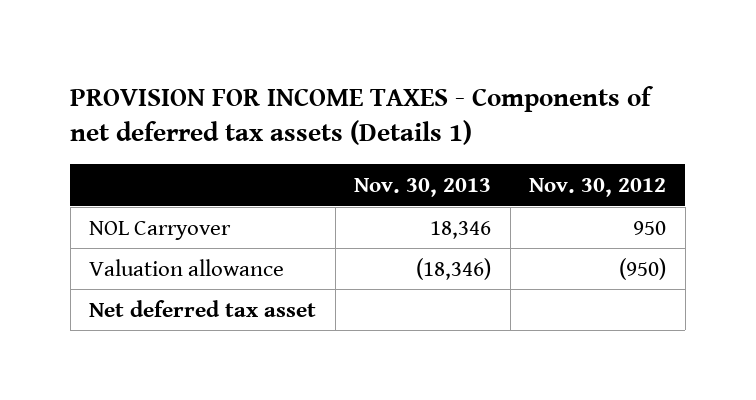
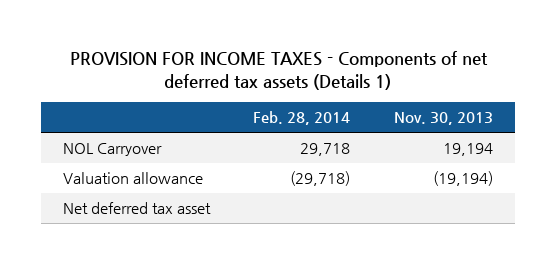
[529,178,667,198] Nov. 30, 2012 -> none
none -> [253,111,351,126] Feb. 28, 2014
[430,220,492,239] 18,346 -> [443,143,494,157] 19,194
[416,257,492,280] (18,346) -> [433,171,494,187] (19,194)

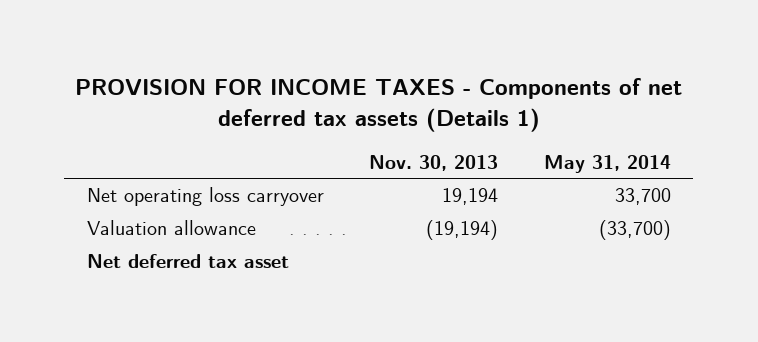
[253,111,351,126] Feb. 28, 2014 -> none
none -> [543,154,671,173] May 31, 2014
[62,143,162,157] NOL Carryover -> [87,187,325,207] Net operating loss carryover

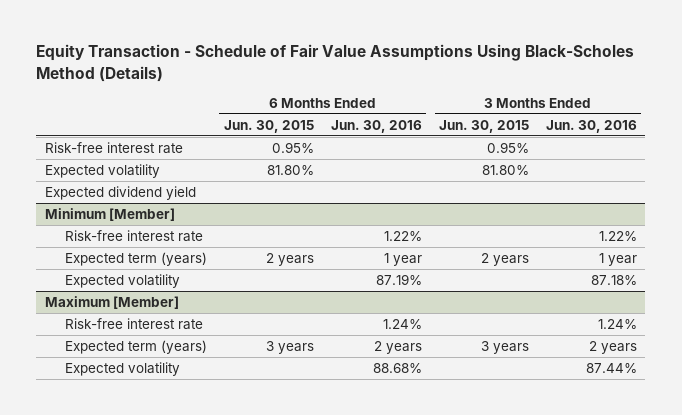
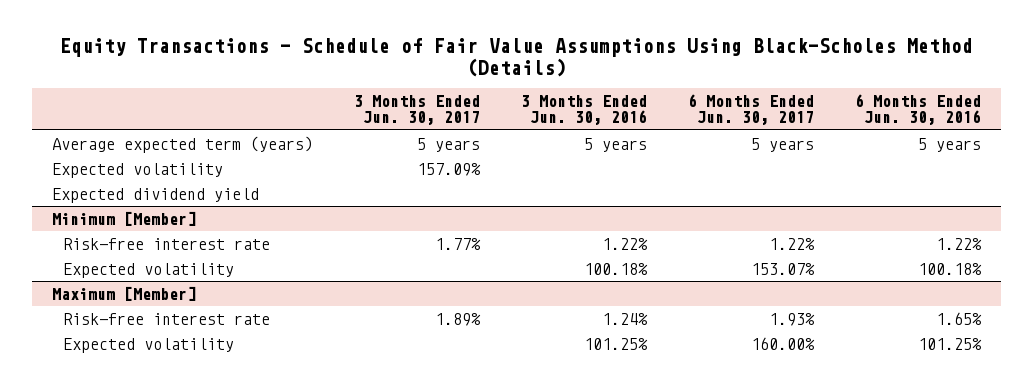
[36,44,635,82] Equity Transaction - Schedule of Fair Value Assumptions Using Black-Scholes Method (Details) -> [59,38,973,77] Equity Transactions - Schedule of Fair Value Assumptions Using Black-Scholes Method (Details)
[223,119,314,133] Jun. 30, 2015 -> none
[438,119,529,133] Jun. 30, 2015 -> none
none -> [354,95,481,126] 3 Months Ended Jun. 30, 2017
none -> [687,94,814,126] 6 Months Ended Jun. 30, 2017
[44,141,183,154] Risk-free interest rate -> none
none -> [52,135,314,153] Average expected term (years)
[64,251,207,266] Expected term (years) -> none
[375,273,422,285] 87.19% -> [917,262,982,275] 100.18%
[590,274,637,285] 87.18% -> [584,262,649,275] 100.18%
[64,339,207,354] Expected term (years) -> none
[382,318,422,329] 1.24% -> [935,311,982,325] 1.65%
[372,362,422,373] 88.68% -> [917,337,982,350] 101.25%
[585,362,637,373] 87.44% -> [584,337,649,350] 101.25%

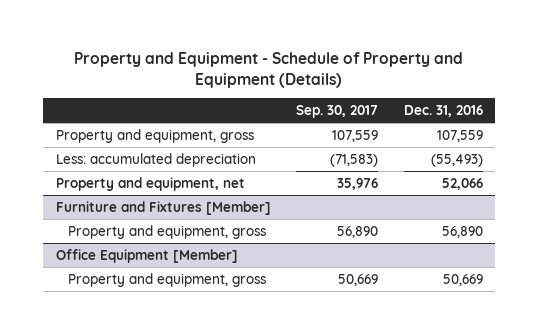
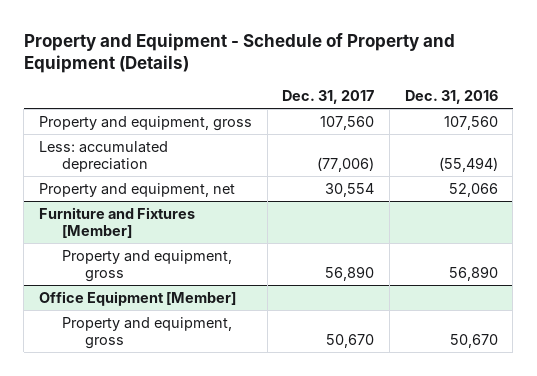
[296,105,379,119] Sep. 30, 2017 -> none
none -> [282,90,375,105] Dec. 31, 2017
[436,129,483,142] 107,559 -> [443,115,498,130] 107,560
[430,153,483,167] (55,493) -> [438,156,498,172] (55,494)
[442,273,483,286] 50,669 -> [449,333,498,348] 50,670

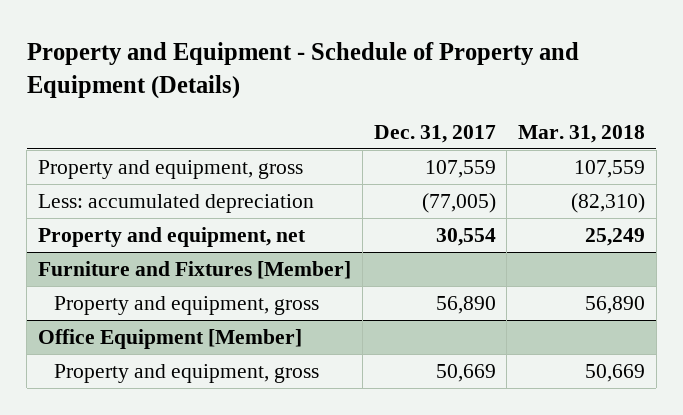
[404,90,498,105] Dec. 31, 2016 -> none
none -> [518,124,646,143] Mar. 31, 2018
[320,115,375,130] 107,560 -> [424,159,496,178] 107,559
[317,156,375,172] (77,006) -> [421,192,496,213] (77,005)
[326,333,375,348] 50,670 -> [435,363,496,382] 50,669

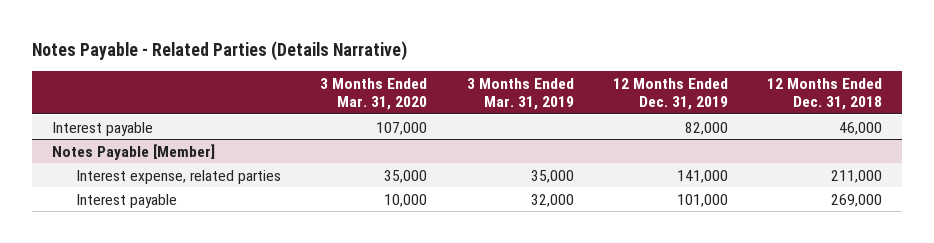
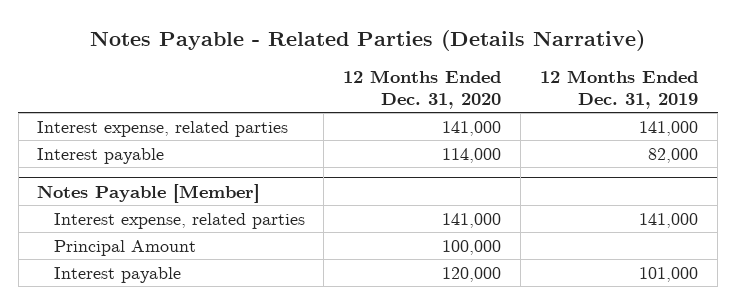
[320,77,428,111] 3 Months Ended Mar. 31, 2020 -> none
[466,77,574,111] 3 Months Ended Mar. 31, 2019 -> none
[767,77,883,111] 12 Months Ended Dec. 31, 2018 -> none
none -> [343,69,502,109] 12 Months Ended Dec. 31, 2020
none -> [37,120,289,137] Interest expense, related parties
none -> [53,239,196,256] Principal Amount

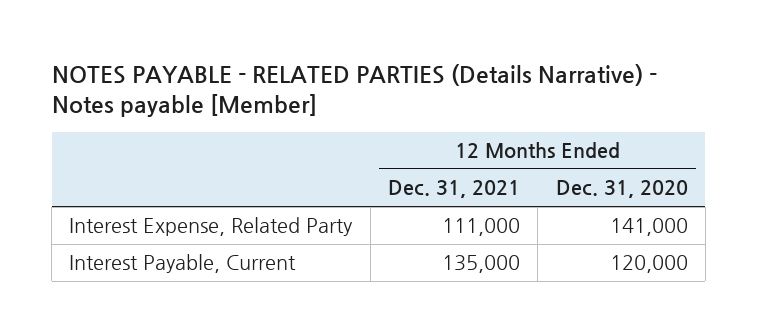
[89,29,645,51] Notes Payable - Related Parties (Details Narrative) -> [51,63,657,118] NOTES PAYABLE - RELATED PARTIES (Details Narrative) - Notes payable [Member]
[540,69,699,109] 12 Months Ended Dec. 31, 2019 -> none
none -> [387,180,520,199] Dec. 31, 2021
[37,183,261,203] Notes Payable [Member] -> none
[53,212,305,229] Interest expense, related parties -> none
[53,239,196,256] Principal Amount -> none
[53,266,181,283] Interest payable -> none
[37,120,289,137] Interest expense, related parties -> [69,217,354,237] Interest Expense, Related Party
[37,147,165,164] Interest payable -> [69,254,297,274] Interest Payable, Current
[442,147,502,163] 114,000 -> [609,255,688,274] 120,000

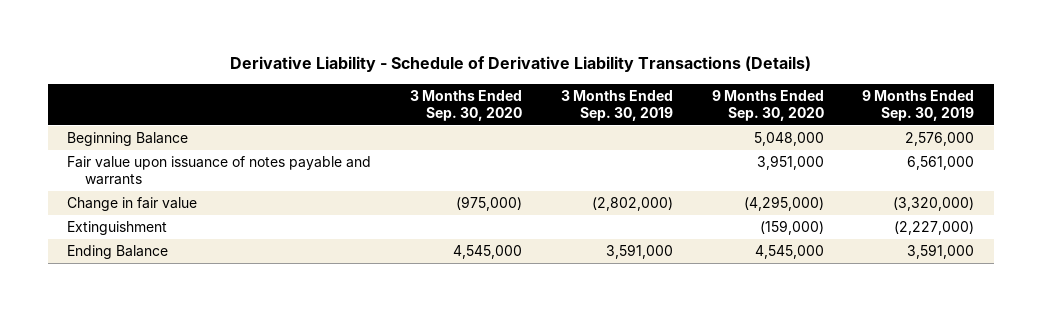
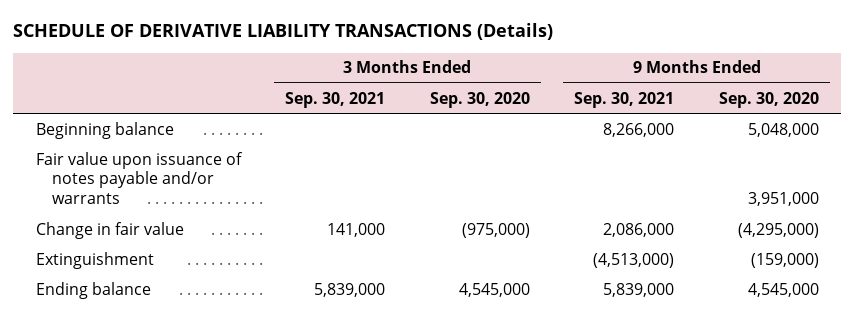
[229,56,811,73] Derivative Liability - Schedule of Derivative Liability Transactions (Details) -> [13,23,554,41] SCHEDULE OF DERIVATIVE LIABILITY TRANSACTIONS (Details)
[560,89,673,121] 3 Months Ended Sep. 30, 2019 -> none
[862,89,975,121] 9 Months Ended Sep. 30, 2019 -> none
none -> [285,91,386,108] Sep. 30, 2021
none -> [574,91,675,108] Sep. 30, 2021
[67,132,189,147] Beginning Balance -> [35,121,174,139] Beginning balance
[67,156,372,186] Fair value upon issuance of notes payable and warrants -> [35,151,243,205] Fair value upon issuance of notes payable and/or warrants
[67,245,169,260] Ending Balance -> [35,281,151,299] Ending balance

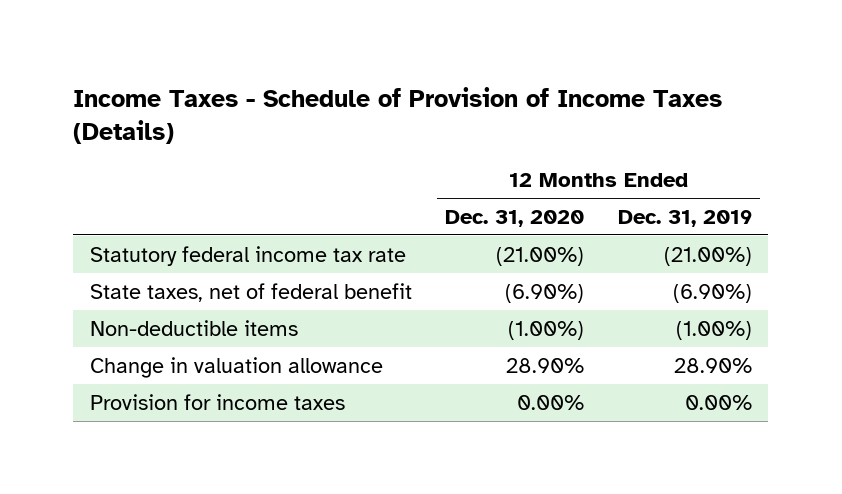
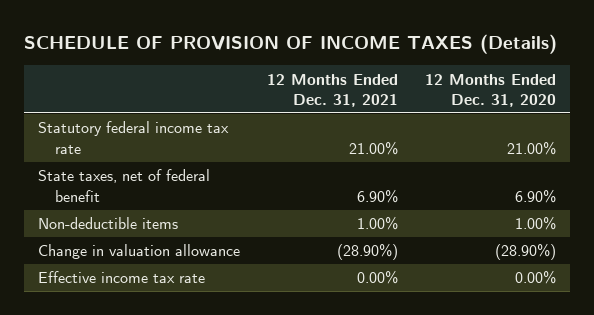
[73,86,723,144] Income Taxes - Schedule of Provision of Income Taxes (Details) -> [24,34,558,55] SCHEDULE OF PROVISION OF INCOME TAXES (Details)
[617,209,752,227] Dec. 31, 2019 -> none
none -> [267,73,399,107] 12 Months Ended Dec. 31, 2021
[496,246,585,266] (21.00%) -> [507,140,557,155] 21.00%
[505,283,585,303] (6.90%) -> [515,188,557,203] 6.90%
[508,320,585,340] (1.00%) -> [515,216,557,231] 1.00%
[506,357,585,373] 28.90% -> [495,243,557,261] (28.90%)
[90,393,346,410] Provision for income taxes -> [37,271,205,284] Effective income tax rate

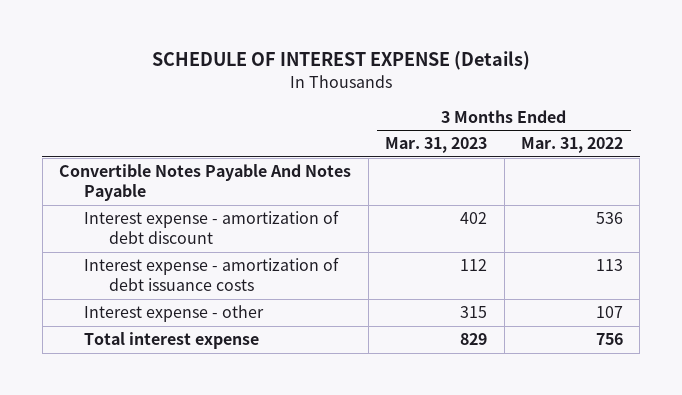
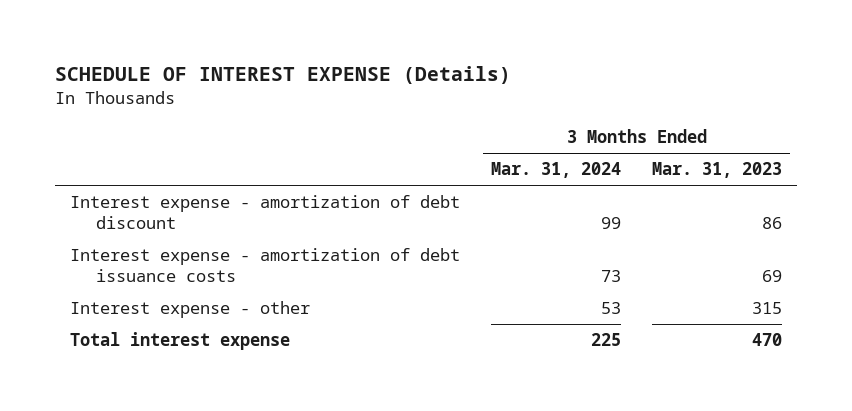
[520,137,623,154] Mar. 31, 2022 -> none
none -> [491,162,622,179] Mar. 31, 2024
[59,164,352,202] Convertible Notes Payable And Notes Payable -> none
[460,212,488,225] 402 -> [762,217,783,230] 86
[460,259,488,272] 112 -> [762,270,783,283] 69
[460,333,488,346] 829 -> [752,333,783,347] 470

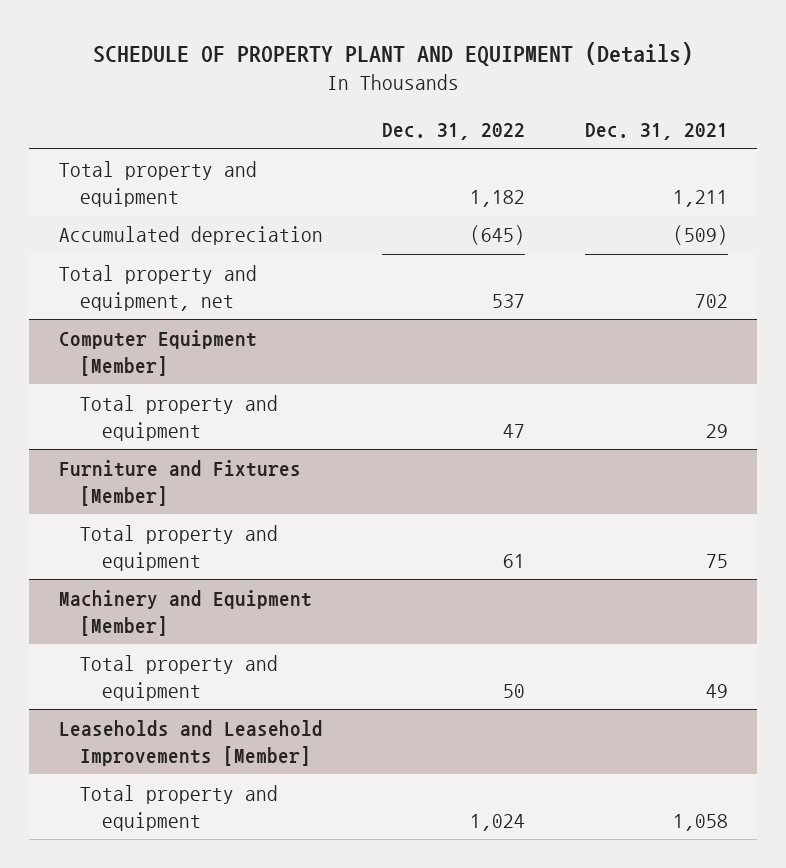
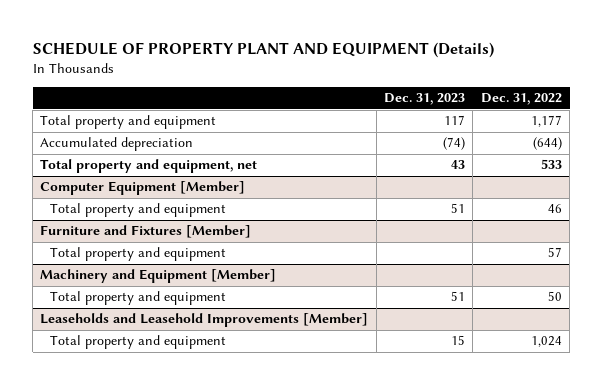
[584,123,728,141] Dec. 31, 2021 -> none
none -> [384,93,466,106] Dec. 31, 2023
[470,189,526,207] 1,182 -> [530,115,562,128] 1,177
[470,224,526,245] (645) -> [532,137,562,151] (644)
[492,293,526,308] 537 -> [540,159,562,170] 533
[503,423,526,438] 47 -> [547,204,562,214] 46
[503,553,526,568] 61 -> [547,247,562,258] 57

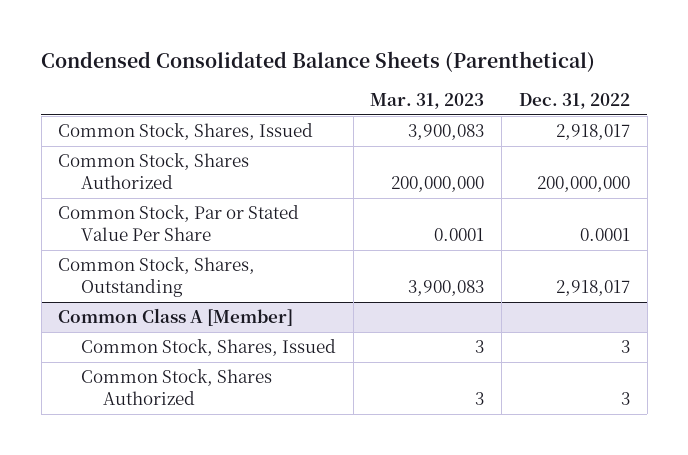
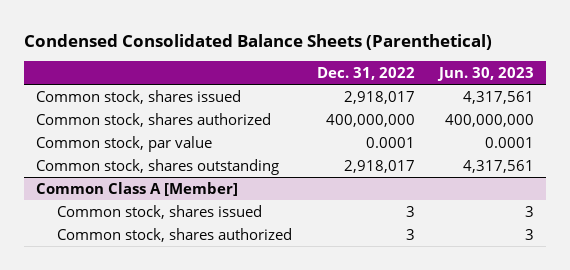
[370,92,485,109] Mar. 31, 2023 -> none
none -> [437,67,535,82] Jun. 30, 2023
[58,123,314,141] Common Stock, Shares, Issued -> [36,89,242,104] Common stock, shares issued
[58,153,250,190] Common Stock, Shares Authorized -> [36,112,272,127] Common stock, shares authorized
[536,176,630,193] 200,000,000 -> [325,113,415,127] 400,000,000
[58,205,300,242] Common Stock, Par or Stated Value Per Share -> [36,135,213,152] Common stock, par value
[58,257,256,298] Common Stock, Shares, Outstanding -> [36,158,280,175] Common stock, shares outstanding
[80,339,336,357] Common Stock, Shares, Issued -> [57,204,263,219] Common stock, shares issued
[80,369,272,406] Common Stock, Shares Authorized -> [57,227,293,242] Common stock, shares authorized

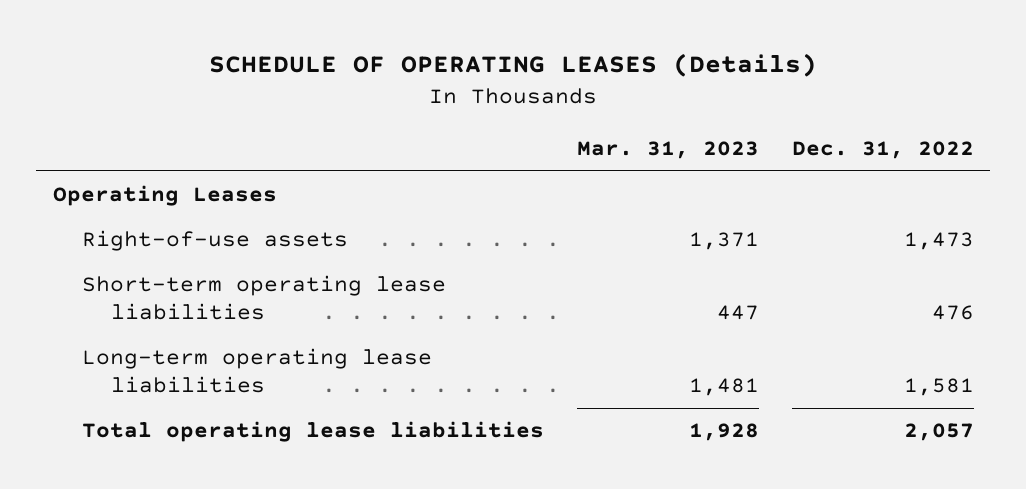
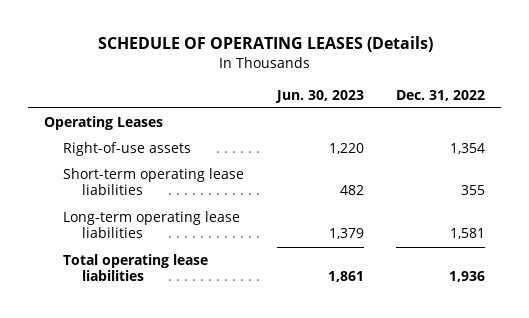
[576,140,759,159] Mar. 31, 2023 -> none
none -> [274,89,364,103] Jun. 30, 2023
[903,232,974,251] 1,473 -> [450,143,486,155] 1,354
[931,305,974,321] 476 -> [461,185,486,196] 355
[903,423,974,442] 2,057 -> [449,271,486,283] 1,936

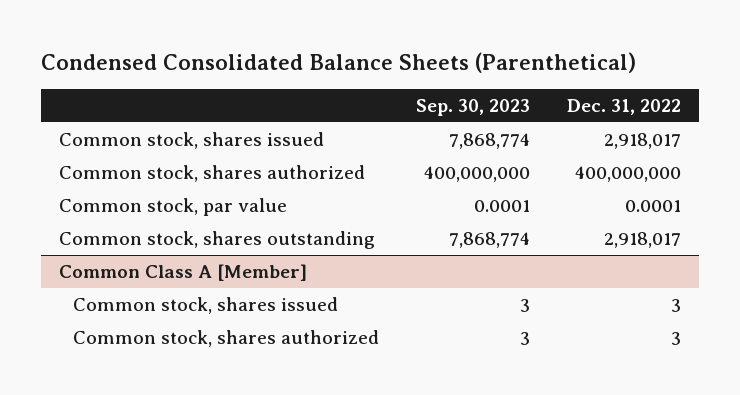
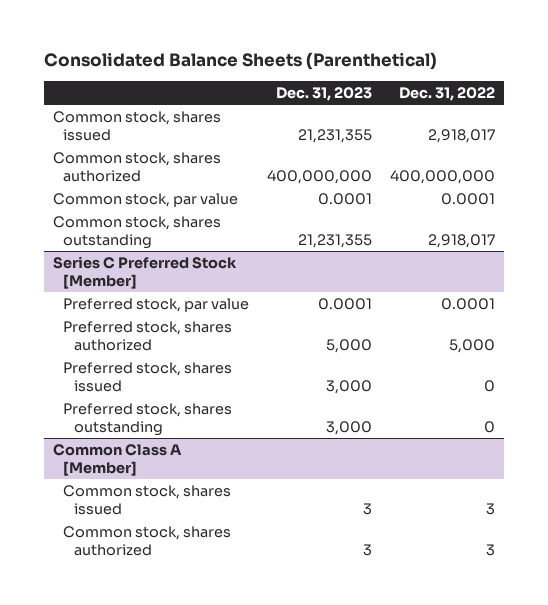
[40,52,636,74] Condensed Consolidated Balance Sheets (Parenthetical) -> [43,52,437,71] Consolidated Balance Sheets (Parenthetical)
[415,99,530,117] Sep. 30, 2023 -> none
none -> [276,87,373,102] Dec. 31, 2023
none -> [52,255,237,289] Series C Preferred Stock [Member]
none -> [63,297,250,312] Preferred stock, par value
none -> [63,320,233,351] Preferred stock, shares authorized
none -> [63,361,233,392] Preferred stock, shares issued
none -> [63,402,233,436] Preferred stock, shares outstanding

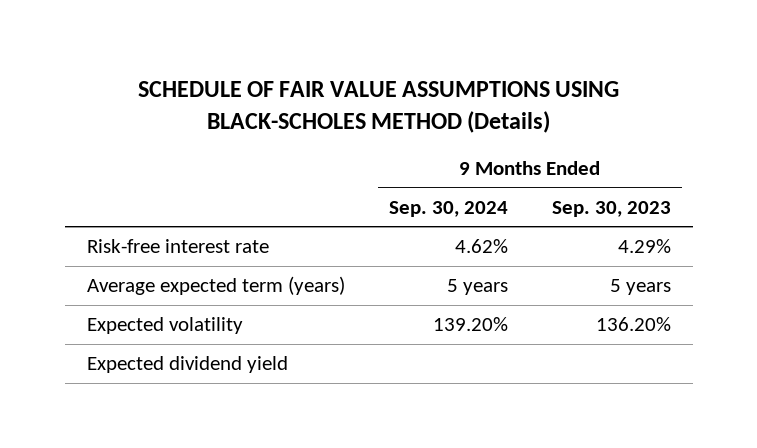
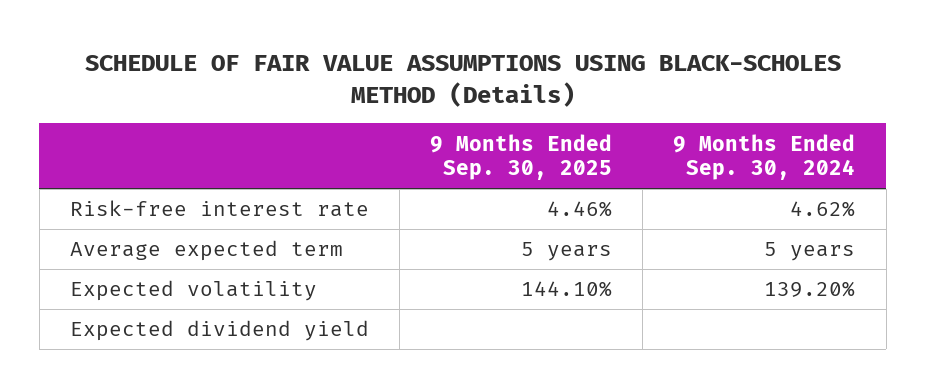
[551,200,671,217] Sep. 30, 2023 -> none
none -> [430,133,613,181] 9 Months Ended Sep. 30, 2025
[86,275,345,295] Average expected term (years) -> [69,240,343,262] Average expected term

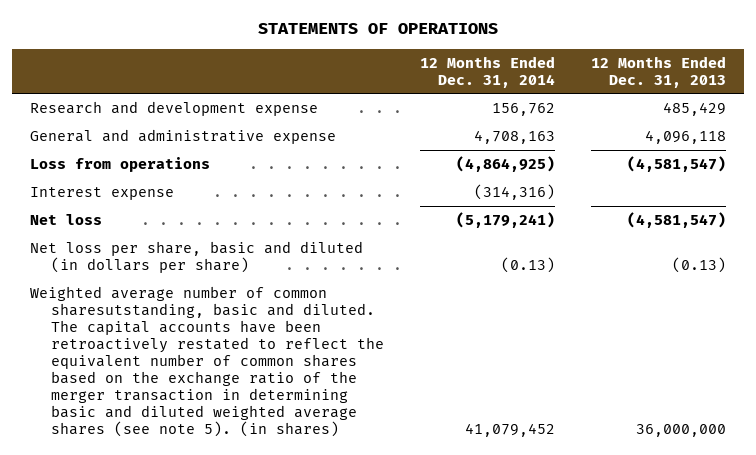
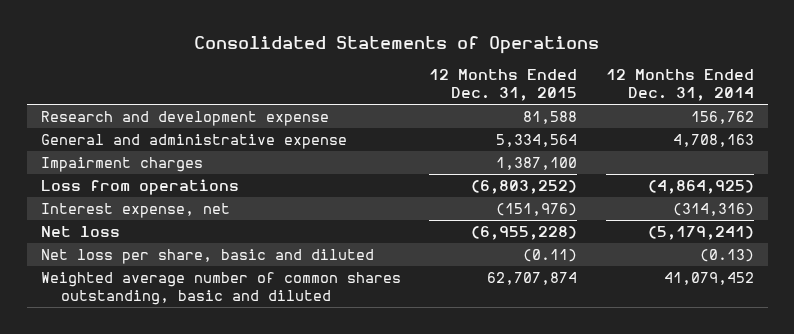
[257,23,498,35] STATEMENTS OF OPERATIONS -> [194,35,600,54] Consolidated Statements of Operations
[590,55,726,88] 12 Months Ended Dec. 31, 2013 -> none
none -> [429,69,578,101] 12 Months Ended Dec. 31, 2015
none -> [40,156,203,172] Impairment charges
[29,186,174,200] Interest expense -> [40,202,230,218] Interest expense, net
[29,240,363,273] Net loss per share, basic and diluted (in dollars per share) -> [40,248,374,264] Net loss per share, basic and diluted
[29,285,384,437] Weighted average number of common sharesutstanding, basic and diluted. The capital accounts have been retroactively restated to reflect the equivalent number of common shares based on the exchange ratio of the merger transaction in determining basic and diluted weighted average shares (see note 5). (in shares) -> [40,271,401,305] Weighted average number of common shares outstanding, basic and diluted

